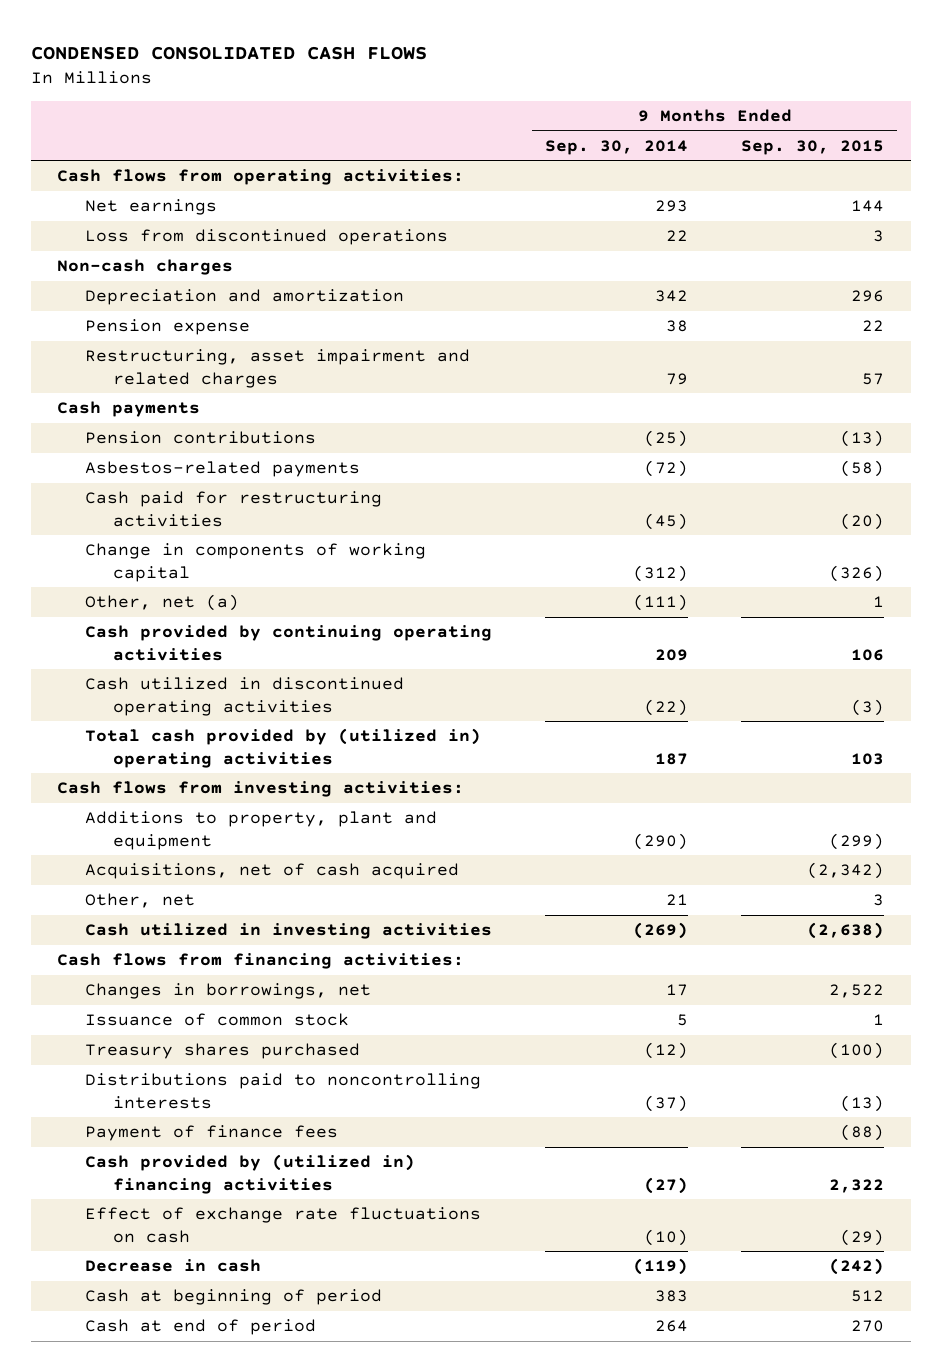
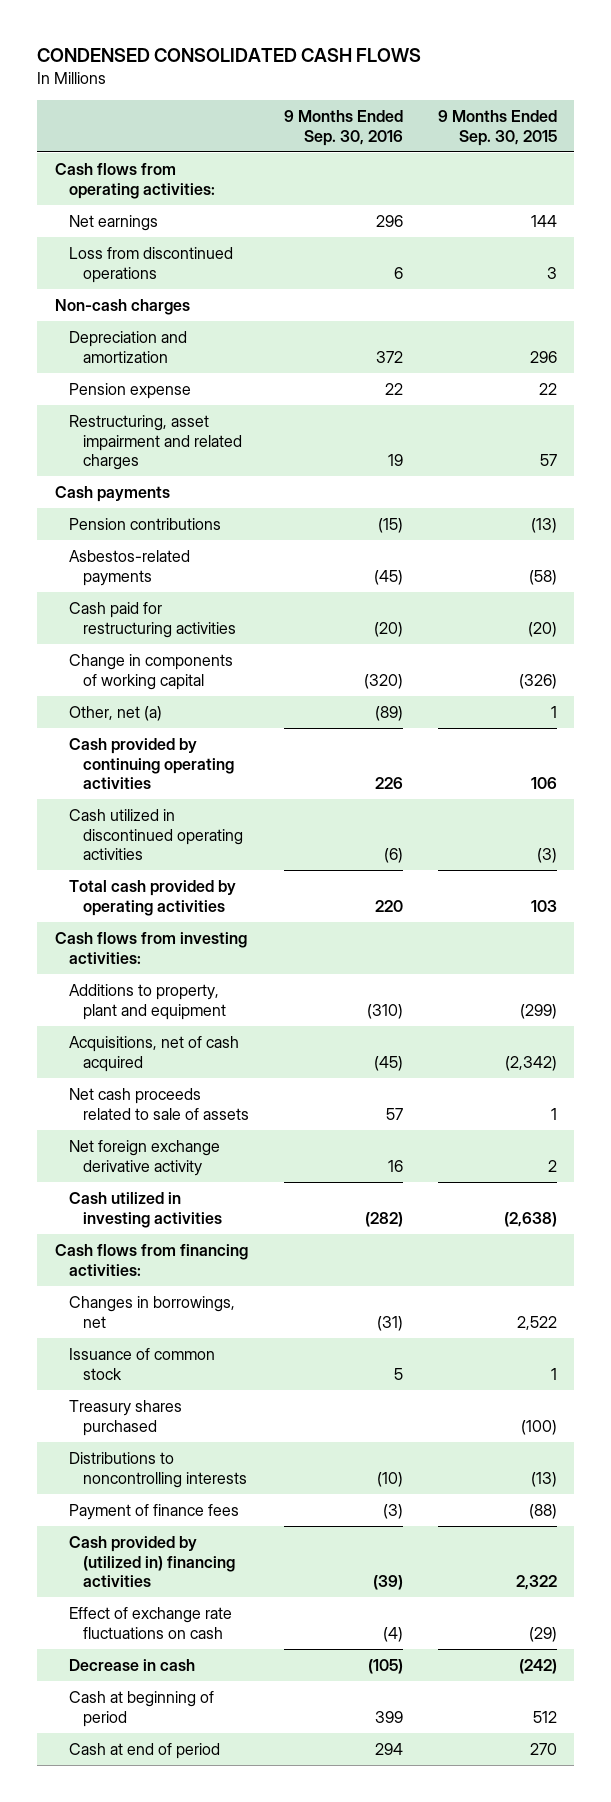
[545,139,689,155] Sep. 30, 2014 -> none
none -> [283,110,403,146] 9 Months Ended Sep. 30, 2016
[85,728,482,768] Total cash provided by (utilized in) operating activities -> [68,880,236,916] Total cash provided by operating activities
[85,893,196,909] Other, net -> none
none -> [68,1088,250,1120] Net cash proceeds related to sale of assets
none -> [68,1140,220,1176] Net foreign exchange derivative activity
[85,1073,482,1109] Distributions paid to noncontrolling interests -> [68,1452,248,1488] Distributions to noncontrolling interests

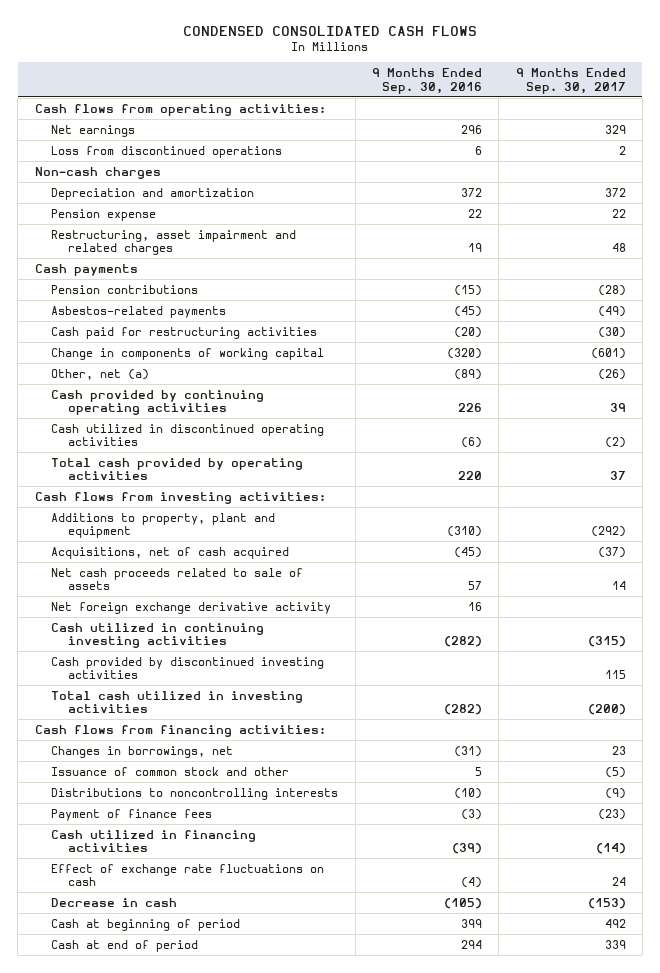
[437,110,557,146] 9 Months Ended Sep. 30, 2015 -> none
none -> [515,68,626,94] 9 Months Ended Sep. 30, 2017
none -> [51,622,265,649] Cash utilized in continuing investing activities
none -> [51,656,325,680] Cash provided by discontinued investing activities
[68,1192,223,1228] Cash utilized in investing activities -> [51,690,304,714] Total cash utilized in investing activities
[68,1400,182,1436] Treasury shares purchased -> none
[68,1348,215,1380] Issuance of common stock -> [51,766,290,776] Issuance of common stock and other
[68,1536,236,1588] Cash provided by (utilized in) financing activities -> [51,829,257,853] Cash utilized in financing activities

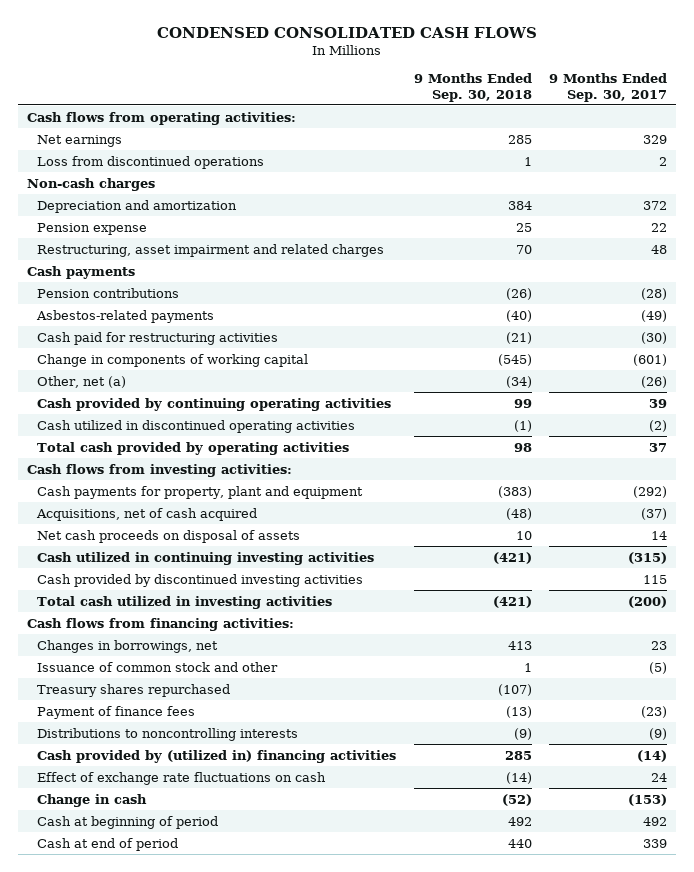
[371,68,482,94] 9 Months Ended Sep. 30, 2016 -> none
none -> [413,73,532,102] 9 Months Ended Sep. 30, 2018
[51,512,276,539] Additions to property, plant and equipment -> [36,485,363,499] Cash payments for property, plant and equipment
[51,601,332,614] Net foreign exchange derivative activity -> none
[51,567,304,591] Net cash proceeds related to sale of assets -> [36,529,300,543] Net cash proceeds on disposal of assets
none -> [36,683,230,697] Treasury shares repurchased
[51,787,339,800] Distributions to noncontrolling interests -> [36,727,298,741] Distributions to noncontrolling interests
[51,829,257,853] Cash utilized in financing activities -> [36,749,396,763] Cash provided by (utilized in) financing activities
[51,897,178,907] Decrease in cash -> [36,793,147,807] Change in cash

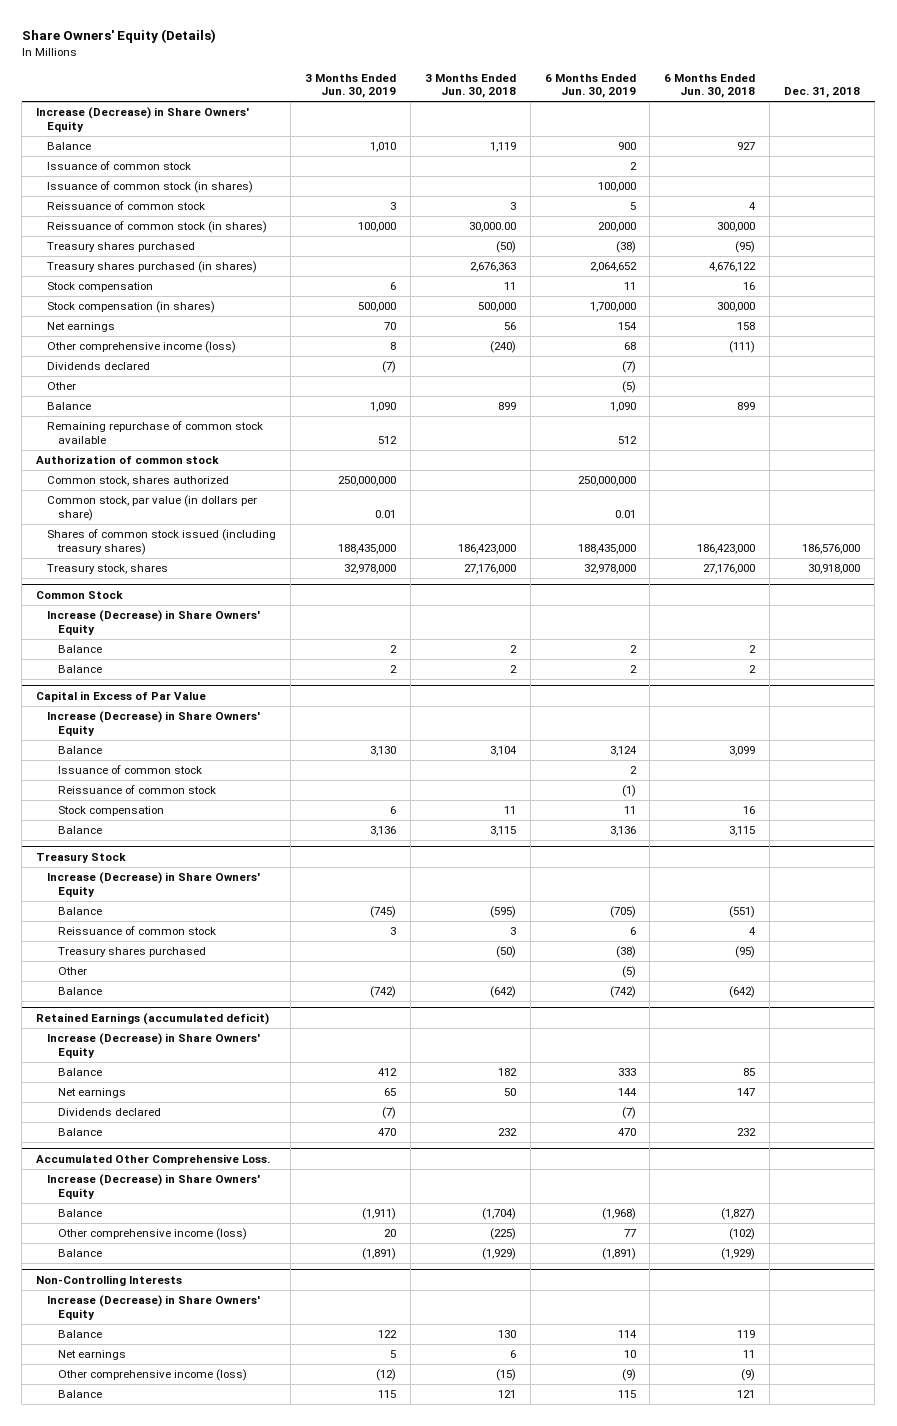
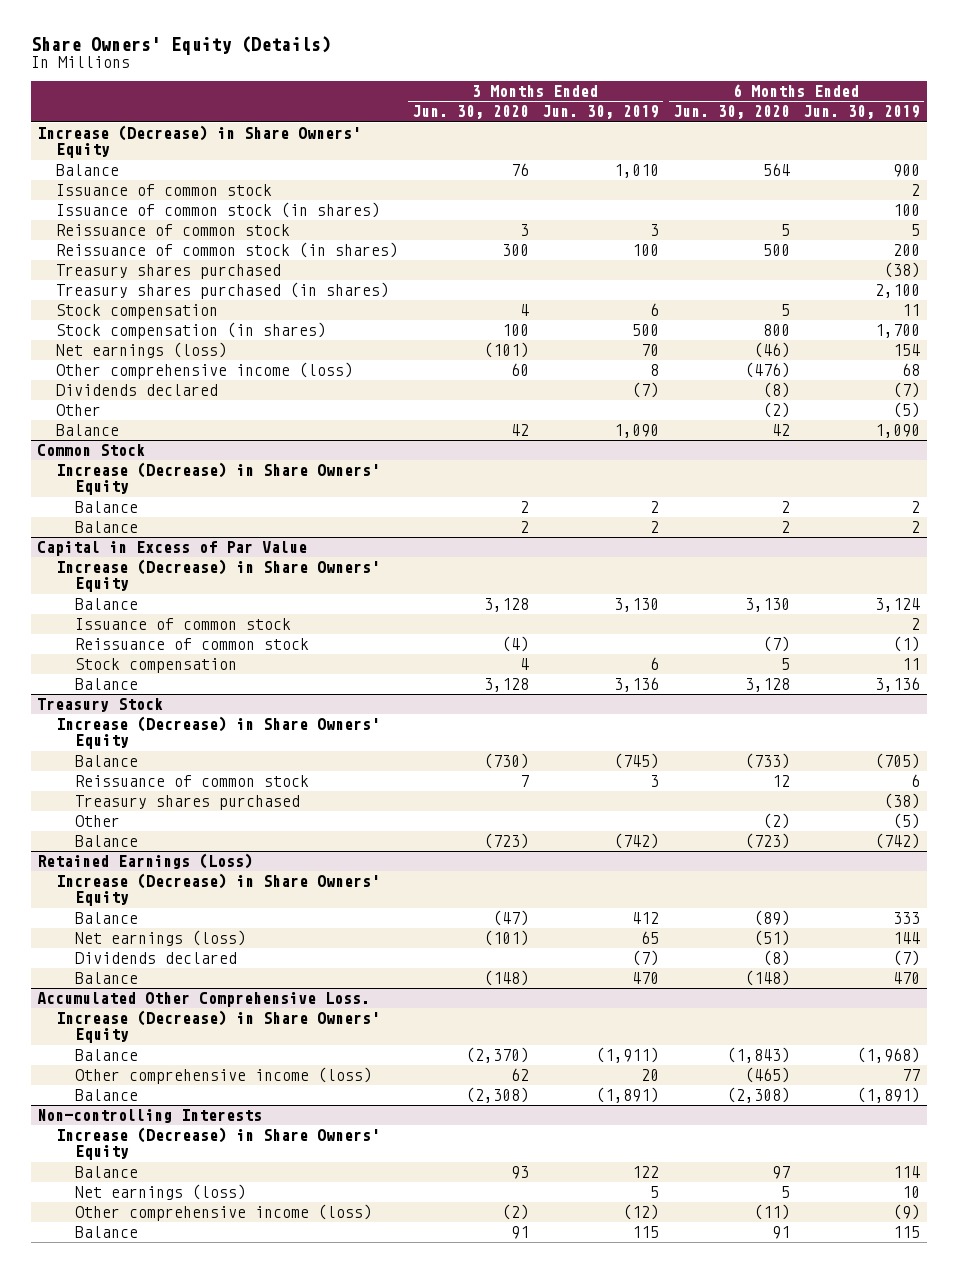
[424,73,516,99] 3 Months Ended Jun. 30, 2018 -> none
[664,73,756,99] 6 Months Ended Jun. 30, 2018 -> none
[784,87,861,99] Dec. 31, 2018 -> none
none -> [411,105,529,120] Jun. 30, 2020
none -> [672,105,790,120] Jun. 30, 2020
[597,182,636,193] 100,000 -> [893,204,921,217] 100
[357,222,396,233] 100,000 -> [632,244,660,257] 100
[597,222,636,233] 200,000 -> [893,244,921,257] 200
[589,262,637,273] 2,064,652 -> [875,284,921,299] 2,100
[357,302,396,313] 500,000 -> [632,324,660,337] 500
[589,302,636,313] 1,700,000 -> [875,324,921,339] 1,700
[46,322,115,333] Net earnings -> [56,342,228,359] Net earnings (loss)
[46,421,263,444] Remaining repurchase of common stock available -> none
[36,455,220,465] Authorization of common stock -> none
[46,476,229,487] Common stock, shares authorized -> none
[46,495,257,521] Common stock, par value (in dollars per share) -> none
[46,529,276,555] Shares of common stock issued (including treasury shares) -> none
[46,564,168,575] Treasury stock, shares -> none
[36,1012,270,1025] Retained Earnings (accumulated deficit) -> [37,853,254,870] Retained Earnings (Loss)
[57,1088,126,1099] Net earnings -> [74,930,246,947] Net earnings (loss)
[36,1274,183,1286] Non-Controlling Interests -> [37,1109,263,1124] Non-controlling Interests
[57,1350,126,1361] Net earnings -> [74,1184,246,1201] Net earnings (loss)

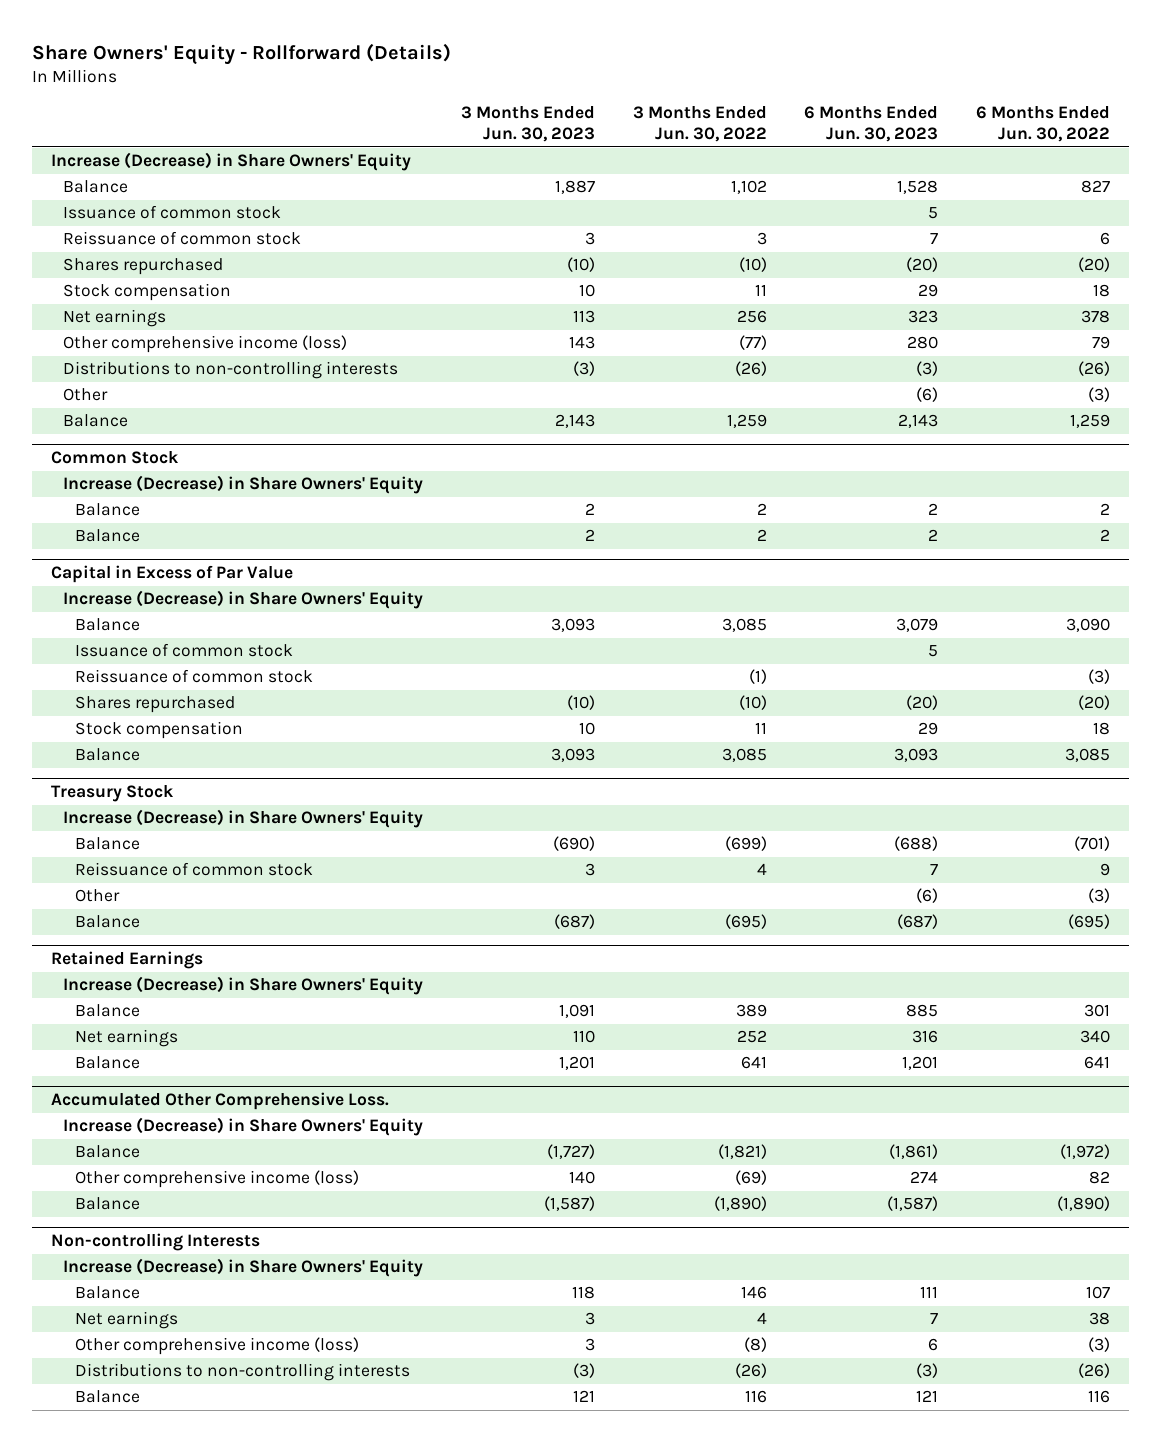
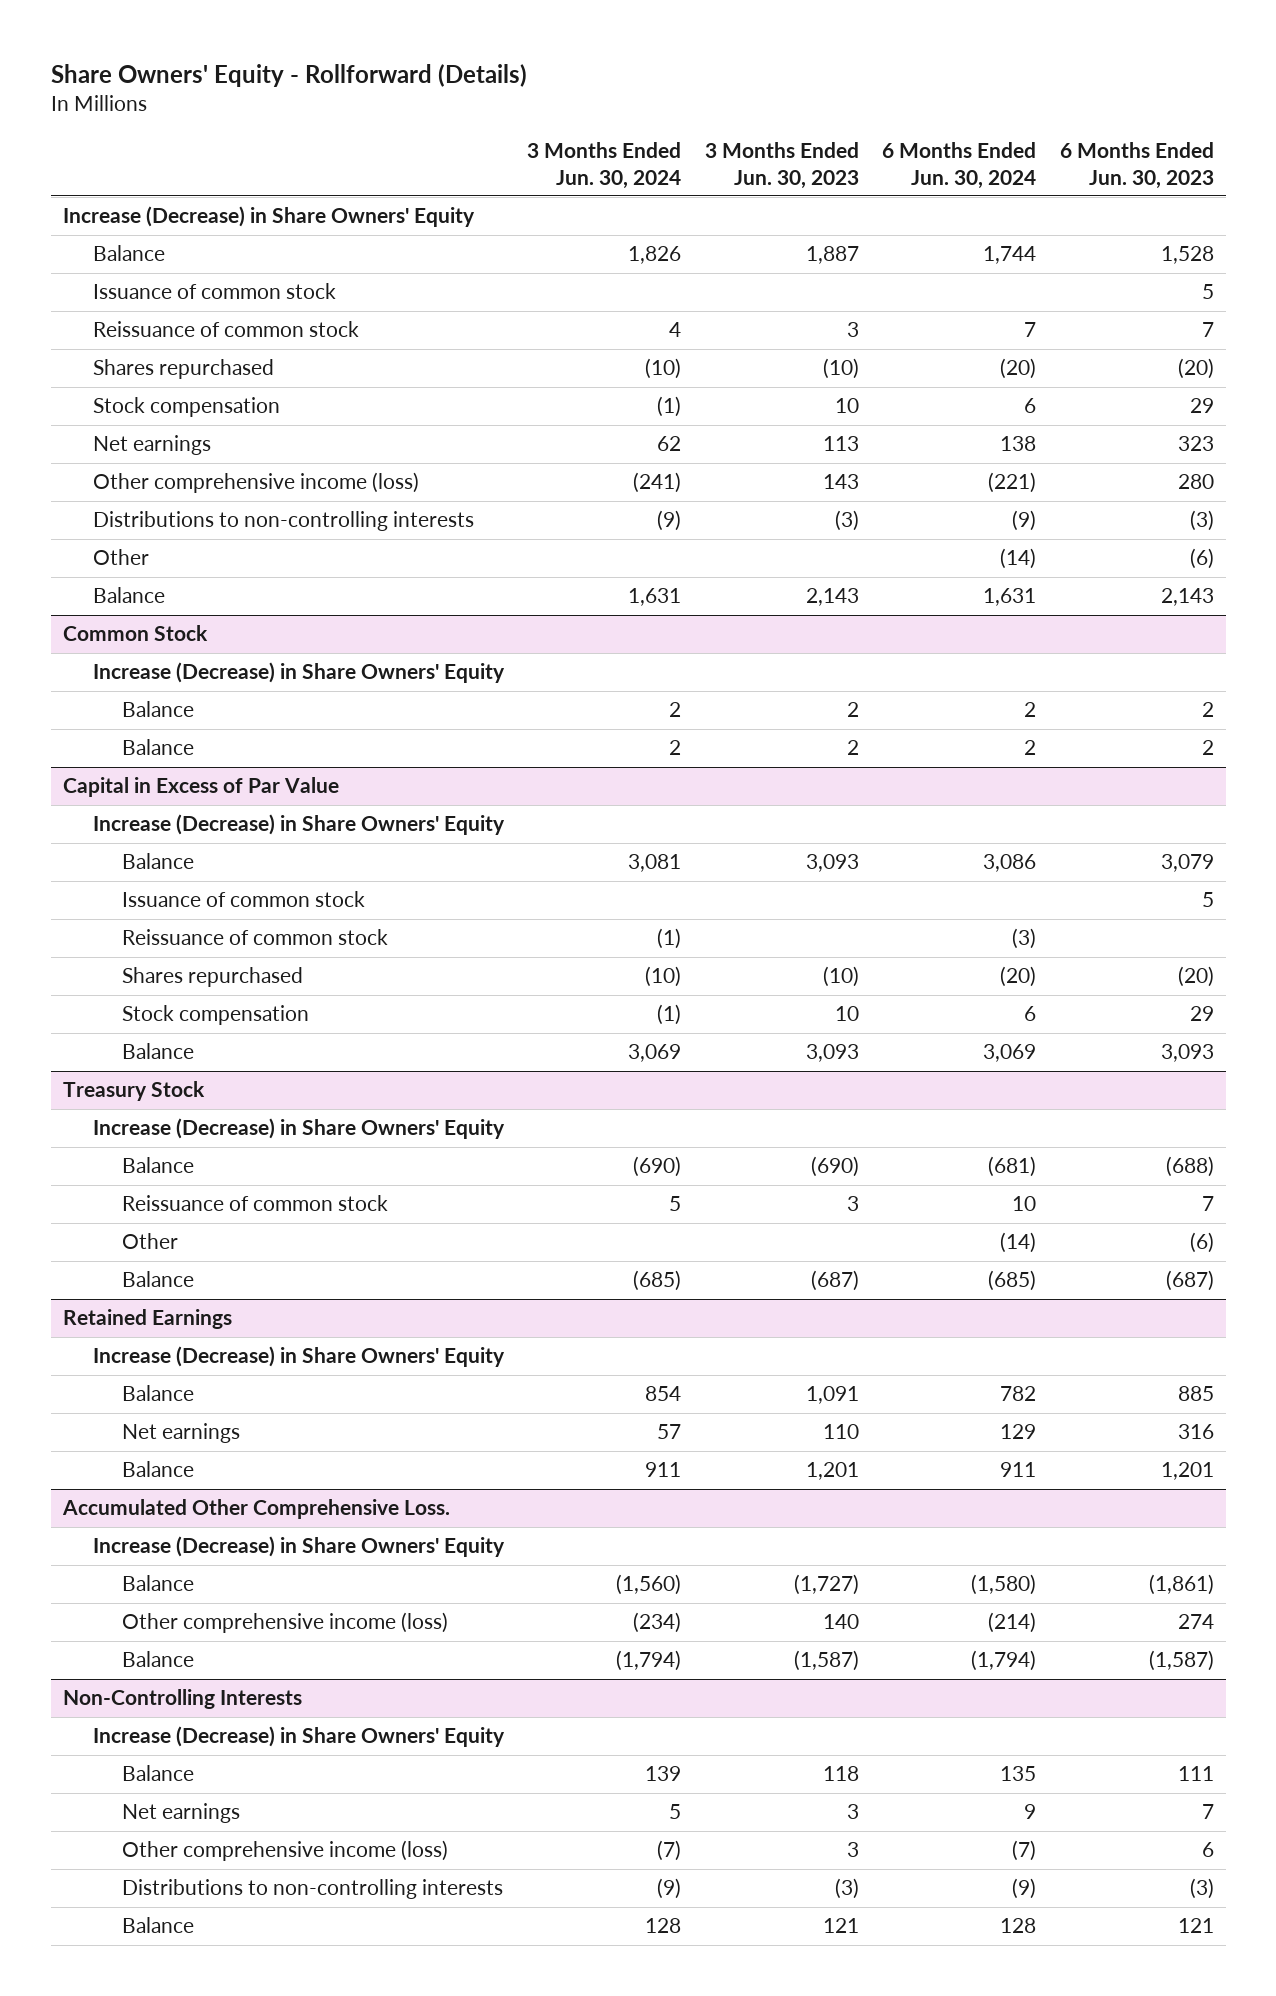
[632,105,767,143] 3 Months Ended Jun. 30, 2022 -> none
[976,105,1111,143] 6 Months Ended Jun. 30, 2022 -> none
none -> [527,142,682,189] 3 Months Ended Jun. 30, 2024
none -> [882,142,1037,189] 6 Months Ended Jun. 30, 2024
[50,1233,260,1252] Non-controlling Interests -> [62,1689,302,1710] Non-Controlling Interests

